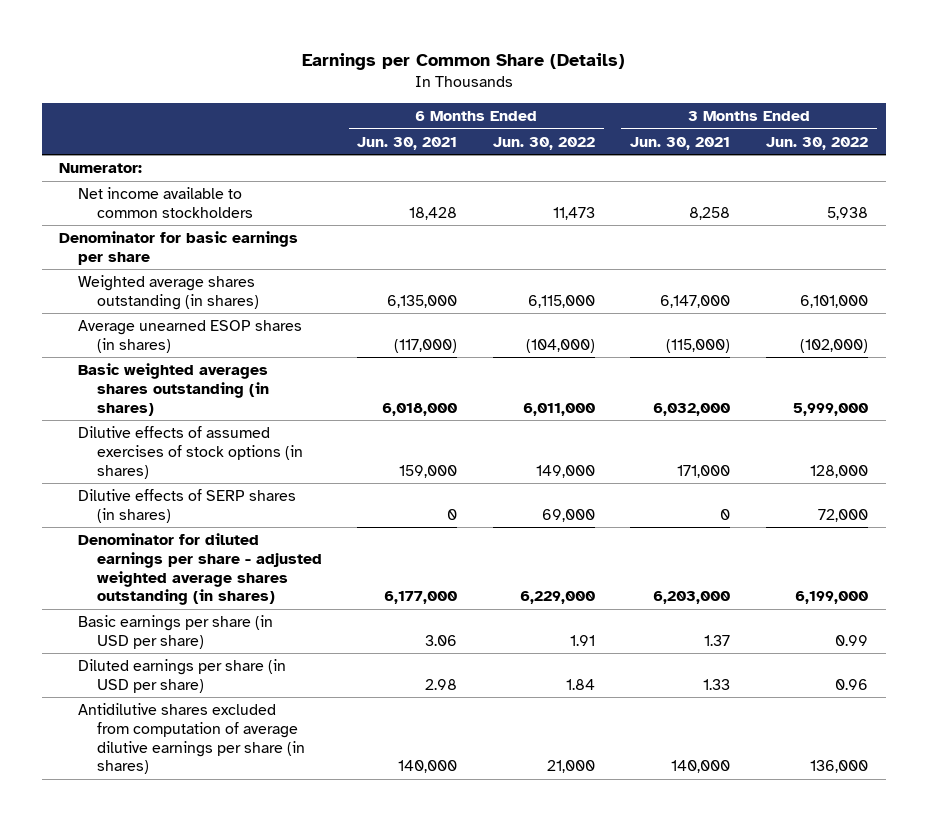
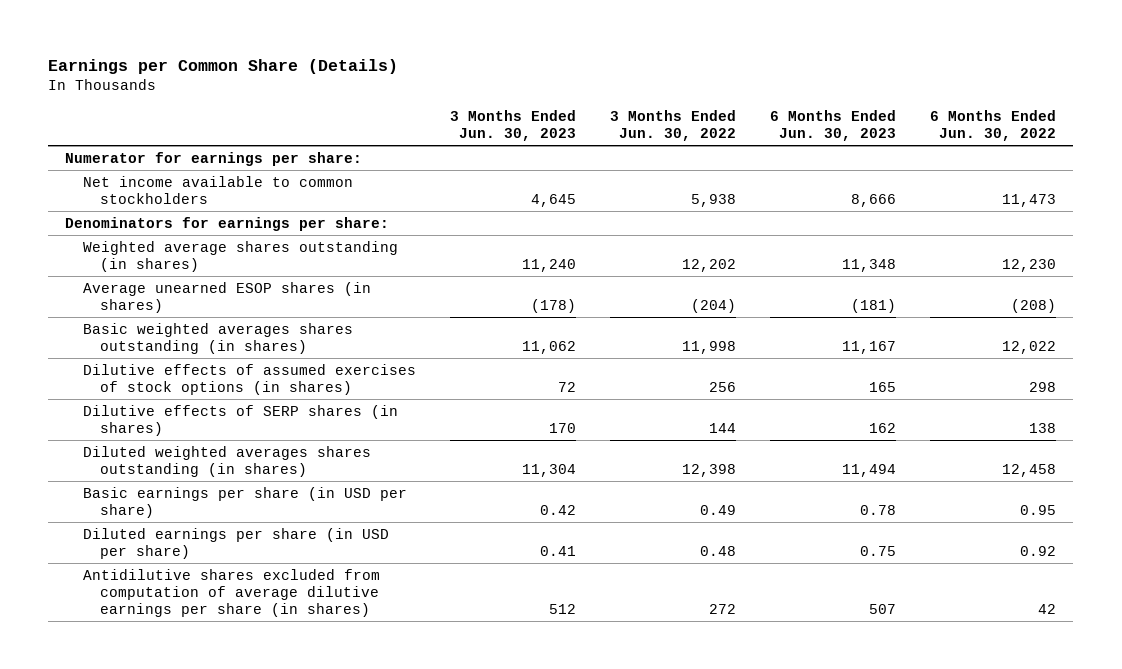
[357,136,458,150] Jun. 30, 2021 -> none
[630,136,731,150] Jun. 30, 2021 -> none
none -> [449,109,576,141] 3 Months Ended Jun. 30, 2023
none -> [770,109,897,141] 6 Months Ended Jun. 30, 2023
[59,163,143,174] Numerator: -> [65,151,363,166] Numerator for earnings per share:
[59,231,299,265] Denominator for basic earnings per share -> [65,216,390,231] Denominators for earnings per share:
[527,294,595,308] 6,115,000 -> [1002,258,1057,272] 12,230
[799,294,868,308] 6,101,000 -> [681,258,736,272] 12,202
[525,338,595,353] (104,000) -> [1011,298,1057,313] (208)
[799,338,868,353] (102,000) -> [690,298,736,313] (204)
[522,402,595,416] 6,011,000 -> [1002,340,1057,354] 12,022
[792,402,868,416] 5,999,000 -> [681,340,736,354] 11,998
[535,464,595,478] 149,000 -> [1029,381,1057,392] 298
[809,464,868,478] 128,000 -> [708,381,736,392] 256
[541,508,595,522] 69,000 -> [1029,422,1057,433] 138
[817,508,868,522] 72,000 -> [708,422,736,433] 144
[78,533,322,606] Denominator for diluted earnings per share - adjusted weighted average shares outstanding (in shares) -> [82,445,371,477] Diluted weighted averages shares outstanding (in shares)
[519,591,595,605] 6,229,000 -> [1002,463,1057,477] 12,458
[794,591,868,605] 6,199,000 -> [681,463,736,477] 12,398
[569,634,595,646] 1.91 -> [1020,504,1057,515] 0.95
[834,634,868,646] 0.99 -> [699,504,736,515] 0.49
[565,678,595,690] 1.84 -> [1020,545,1057,556] 0.92
[834,678,868,690] 0.96 -> [699,545,736,556] 0.48
[546,760,595,774] 21,000 -> [1038,603,1057,614] 42
[809,760,868,774] 136,000 -> [708,603,736,614] 272

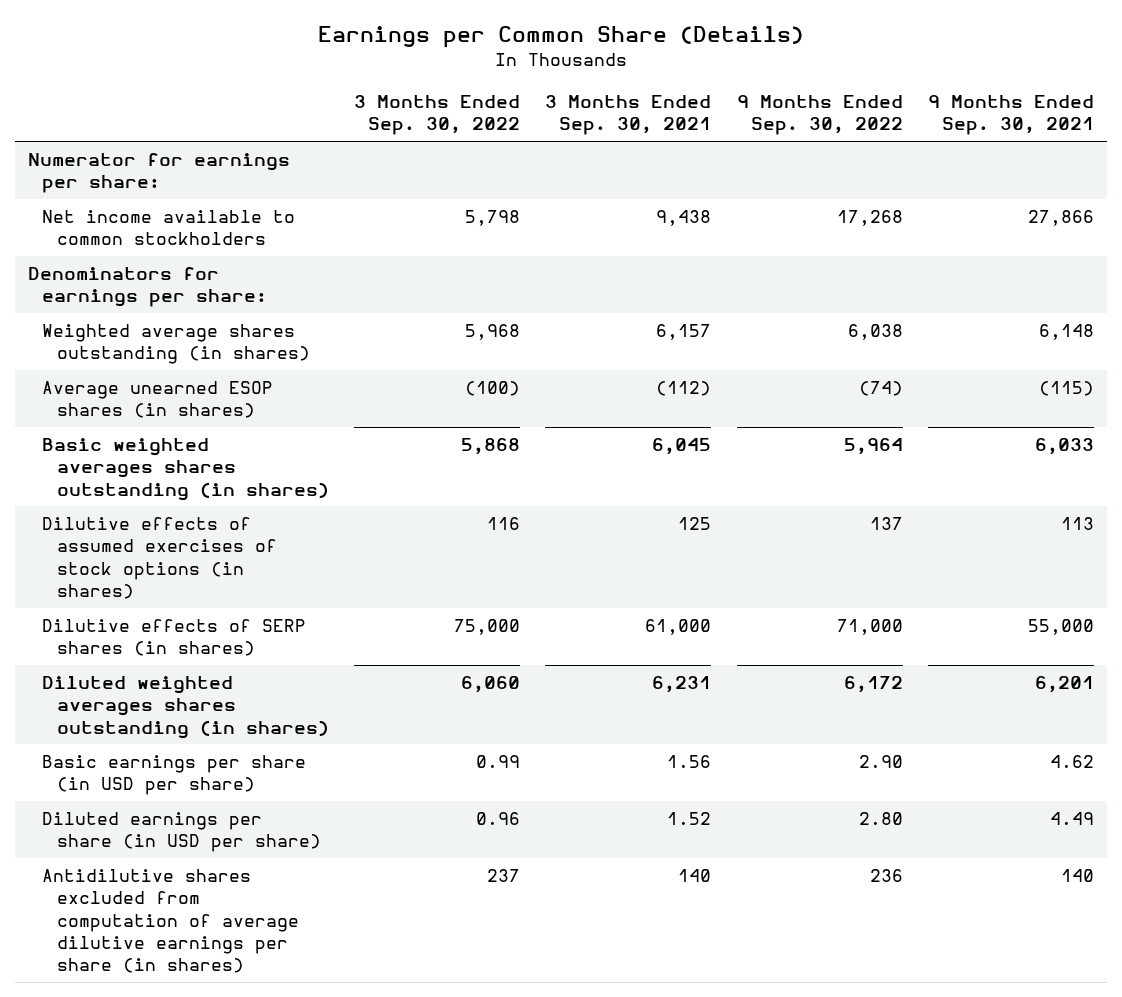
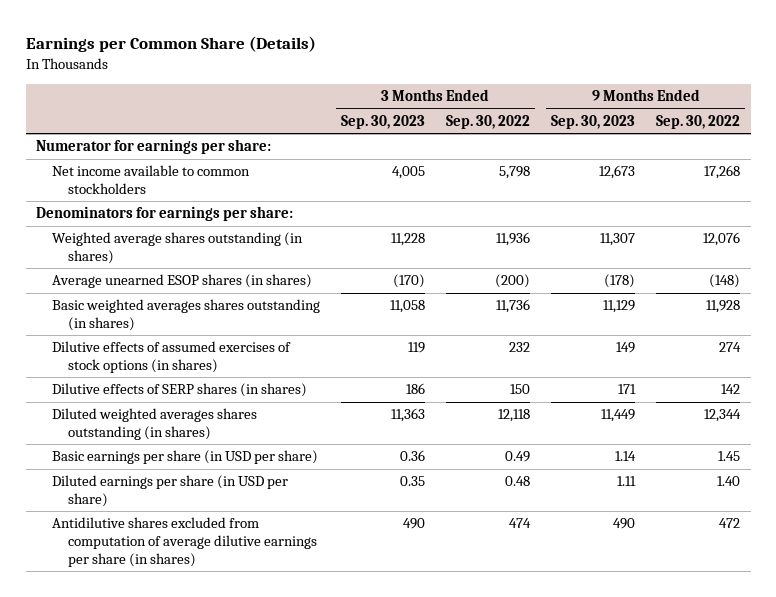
[545,95,712,136] 3 Months Ended Sep. 30, 2021 -> none
[928,95,1095,136] 9 Months Ended Sep. 30, 2021 -> none
none -> [340,114,425,129] Sep. 30, 2023
none -> [551,114,636,129] Sep. 30, 2023
[464,324,520,341] 5,968 -> [495,232,530,247] 11,936
[847,324,903,341] 6,038 -> [703,232,741,247] 12,076
[464,381,520,397] (100) -> [494,274,530,289] (200)
[858,381,903,397] (74) -> [709,274,741,289] (148)
[460,438,520,456] 5,868 -> [495,299,530,314] 11,736
[843,438,903,456] 5,964 -> [706,300,741,314] 11,928
[486,517,520,531] 116 -> [508,342,530,353] 232
[869,517,903,531] 137 -> [719,342,742,353] 274
[453,619,520,636] 75,000 -> [509,384,530,395] 150
[836,619,903,636] 71,000 -> [721,384,741,395] 142
[460,676,520,694] 6,060 -> [497,409,530,423] 12,118
[843,676,903,694] 6,172 -> [704,409,742,423] 12,344
[475,755,520,769] 0.99 -> [504,451,530,463] 0.49
[858,755,903,769] 2.90 -> [718,451,741,462] 1.45
[475,812,520,826] 0.96 -> [504,476,530,487] 0.48
[858,812,903,826] 2.80 -> [717,476,741,487] 1.40
[486,869,520,883] 237 -> [508,518,531,529] 474
[869,869,903,883] 236 -> [719,518,741,529] 472

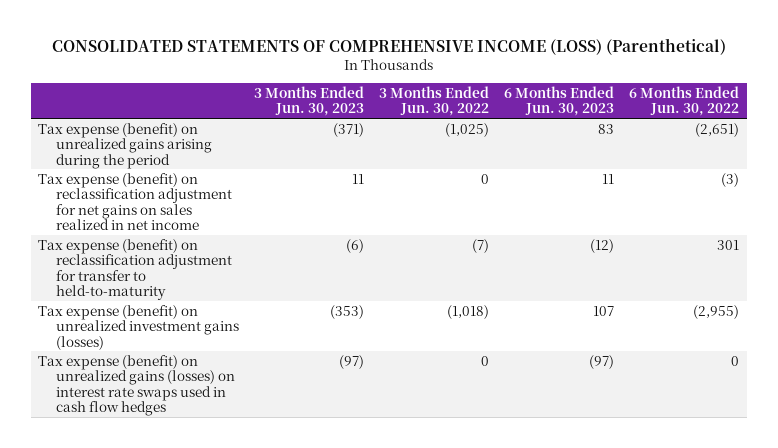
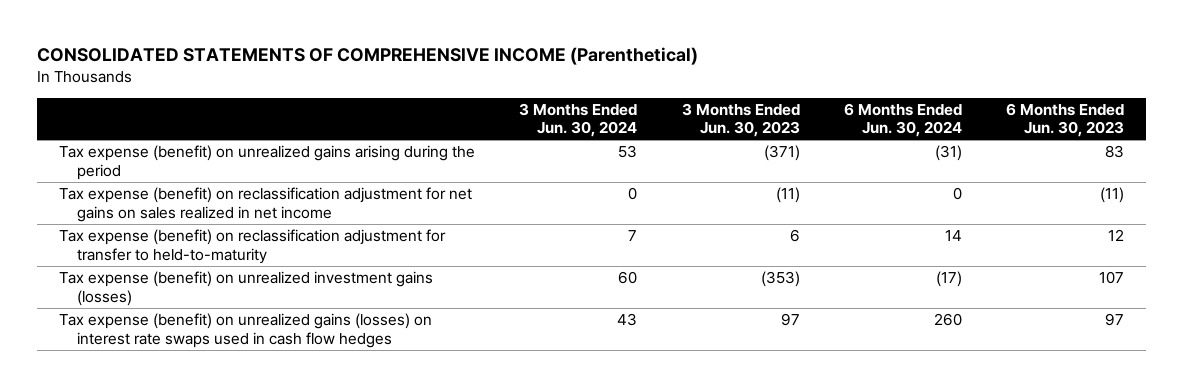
[51,37,726,55] CONSOLIDATED STATEMENTS OF COMPREHENSIVE INCOME (LOSS) (Parenthetical) -> [37,47,699,66] CONSOLIDATED STATEMENTS OF COMPREHENSIVE INCOME (Parenthetical)
[379,85,490,117] 3 Months Ended Jun. 30, 2022 -> none
[629,85,740,117] 6 Months Ended Jun. 30, 2022 -> none
none -> [519,102,638,138] 3 Months Ended Jun. 30, 2024
none -> [843,102,962,138] 6 Months Ended Jun. 30, 2024
[352,173,365,184] 11 -> [775,186,800,203] (11)
[602,173,615,184] 11 -> [1099,186,1124,203] (11)
[346,238,365,253] (6) -> [789,228,800,242] 6
[590,238,615,253] (12) -> [1107,228,1124,241] 12
[339,354,365,369] (97) -> [780,312,800,326] 97
[589,354,615,369] (97) -> [1104,312,1124,326] 97

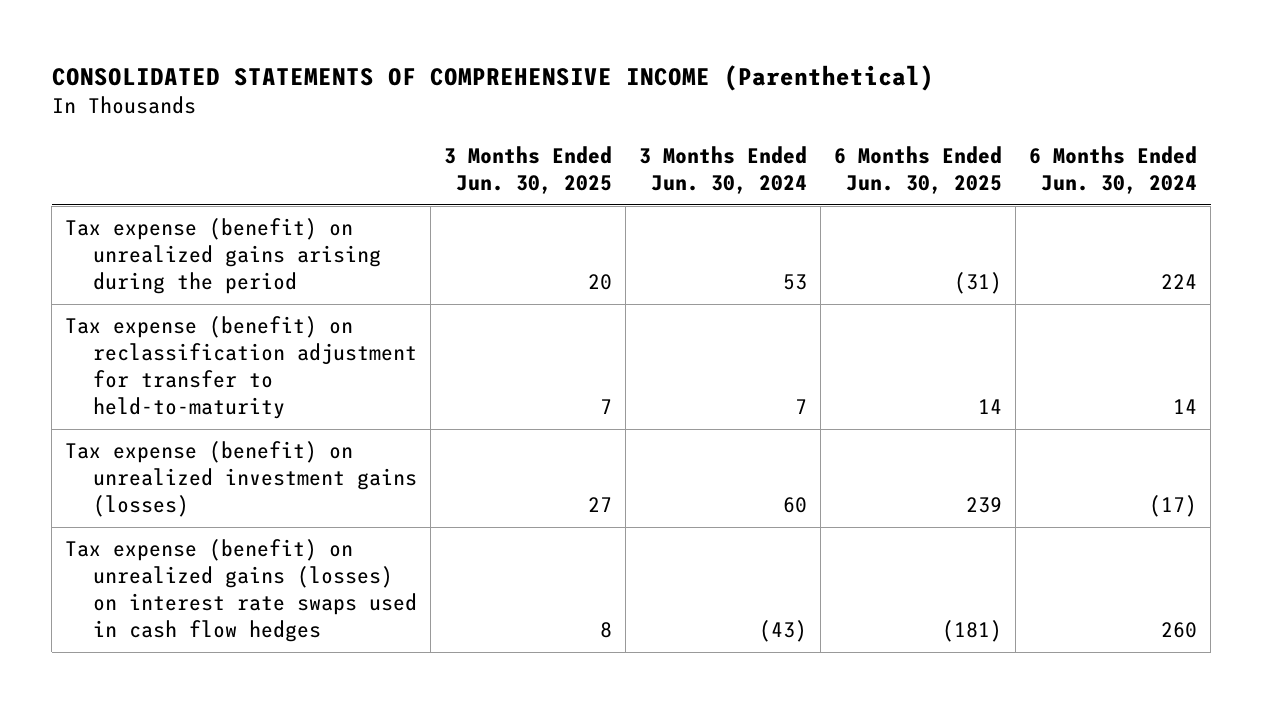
[681,102,800,138] 3 Months Ended Jun. 30, 2023 -> none
[1005,102,1124,138] 6 Months Ended Jun. 30, 2023 -> none
none -> [443,146,612,195] 3 Months Ended Jun. 30, 2025
none -> [834,146,1003,195] 6 Months Ended Jun. 30, 2025
[59,186,473,222] Tax expense (benefit) on reclassification adjustment for net gains on sales realized in net income -> none
[934,144,962,161] (31) -> [1161,274,1198,290] 224
[617,312,638,326] 43 -> [758,620,807,643] (43)

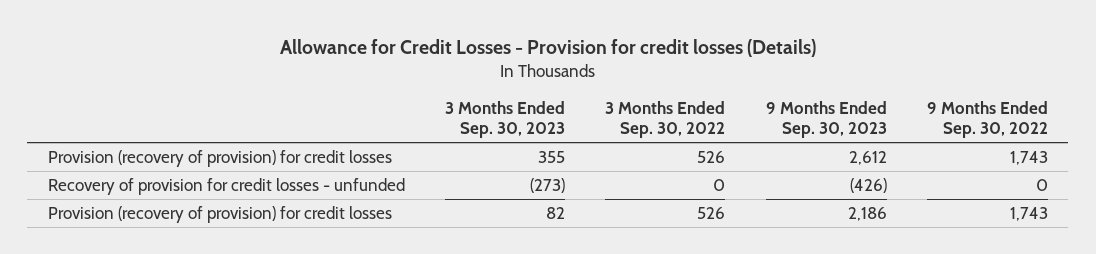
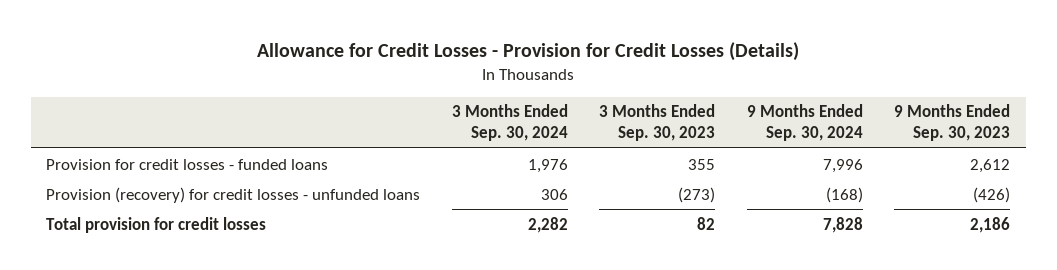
[279,38,816,57] Allowance for Credit Losses - Provision for credit losses (Details) -> [257,42,800,62] Allowance for Credit Losses - Provision for Credit Losses (Details)
[605,100,726,138] 3 Months Ended Sep. 30, 2022 -> none
[927,100,1049,138] 9 Months Ended Sep. 30, 2022 -> none
none -> [451,104,568,142] 3 Months Ended Sep. 30, 2024
none -> [746,104,863,142] 9 Months Ended Sep. 30, 2024
[47,150,392,168] Provision (recovery of provision) for credit losses -> [46,158,329,170] Provision for credit losses - funded loans
[47,178,405,196] Recovery of provision for credit losses - unfunded -> [46,186,421,203] Provision (recovery) for credit losses - unfunded loans
[47,206,392,224] Provision (recovery of provision) for credit losses -> [46,216,267,233] Total provision for credit losses

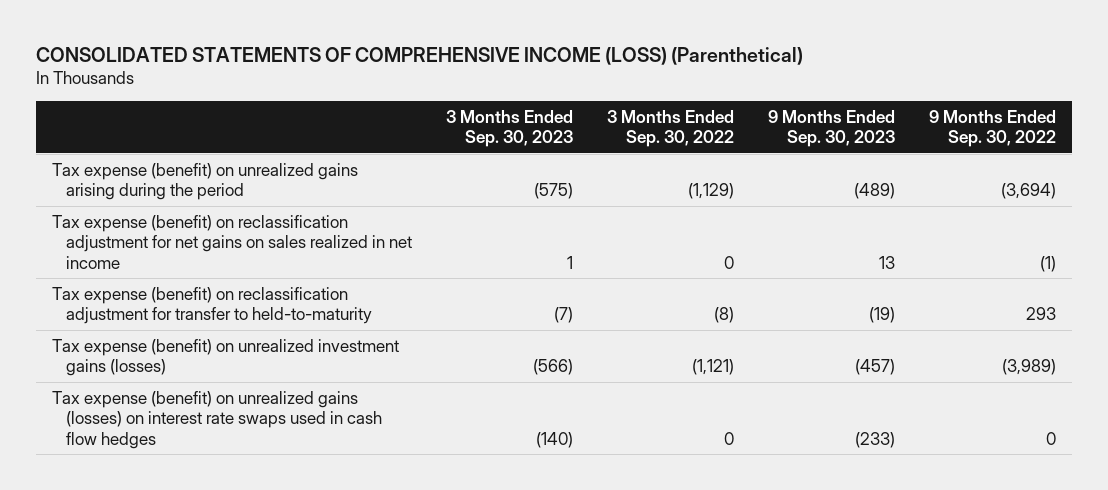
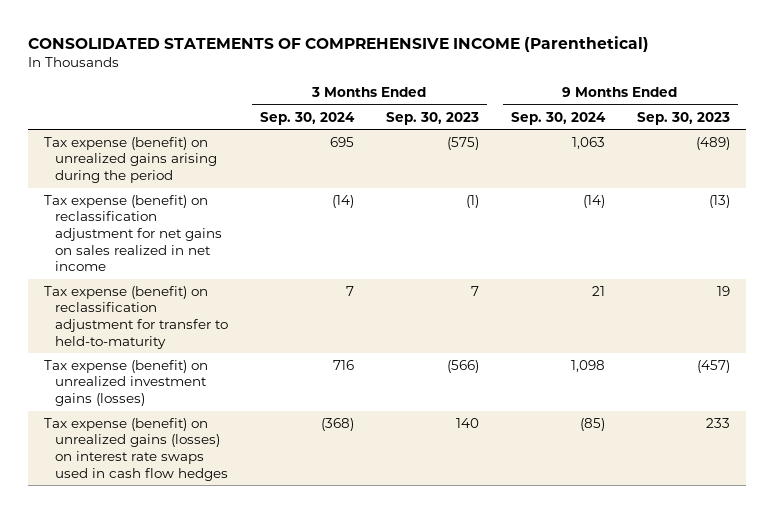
[35,46,803,65] CONSOLIDATED STATEMENTS OF COMPREHENSIVE INCOME (LOSS) (Parenthetical) -> [27,35,649,52] CONSOLIDATED STATEMENTS OF COMPREHENSIVE INCOME (Parenthetical)
[606,109,734,148] 3 Months Ended Sep. 30, 2022 -> none
[928,109,1056,148] 9 Months Ended Sep. 30, 2022 -> none
none -> [259,111,355,125] Sep. 30, 2024
none -> [510,111,606,125] Sep. 30, 2024
[567,255,574,269] 1 -> [465,194,479,208] (1)
[878,255,895,269] 13 -> [708,194,730,208] (13)
[554,307,574,324] (7) -> [470,285,479,296] 7
[868,307,895,324] (19) -> [716,285,730,296] 19
[536,431,574,448] (140) -> [455,417,479,428] 140
[854,431,895,448] (233) -> [705,417,730,428] 233

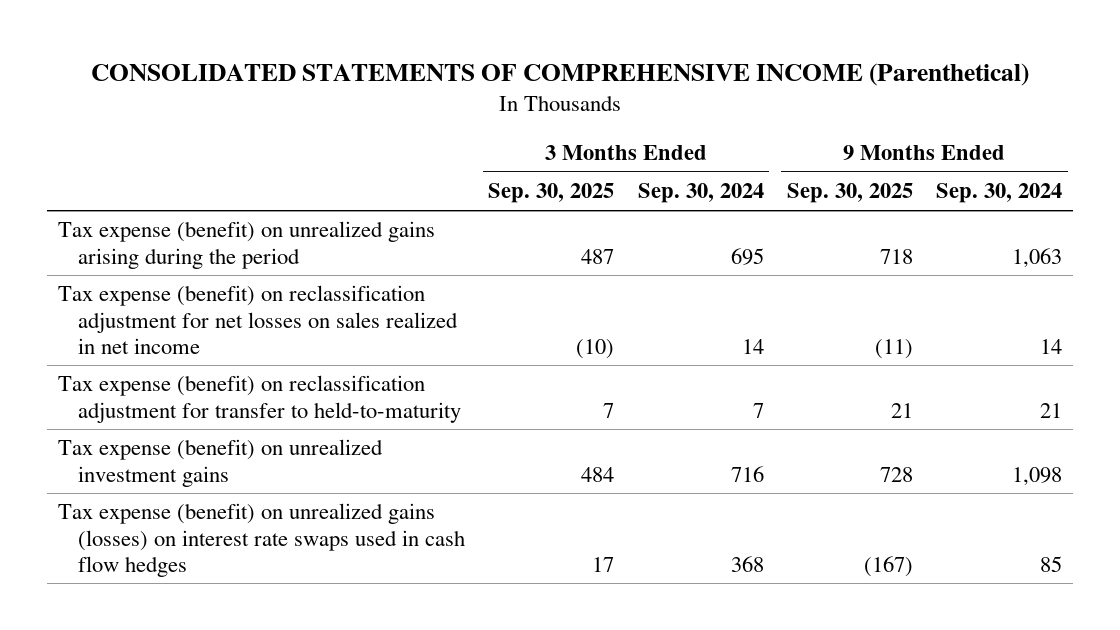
[385,111,479,125] Sep. 30, 2023 -> none
[636,111,730,125] Sep. 30, 2023 -> none
none -> [488,183,615,204] Sep. 30, 2025
none -> [786,183,913,204] Sep. 30, 2025
[43,194,222,272] Tax expense (benefit) on reclassification adjustment for net gains on sales realized in net income -> [58,285,459,354] Tax expense (benefit) on reclassification adjustment for net losses on sales realized in net income
[331,194,354,208] (14) -> [741,338,764,354] 14
[582,194,605,208] (14) -> [1039,338,1062,354] 14
[43,359,208,407] Tax expense (benefit) on unrealized investment gains (losses) -> [58,439,384,487] Tax expense (benefit) on unrealized investment gains
[320,417,354,431] (368) -> [730,555,764,572] 368
[579,417,605,431] (85) -> [1039,555,1062,572] 85

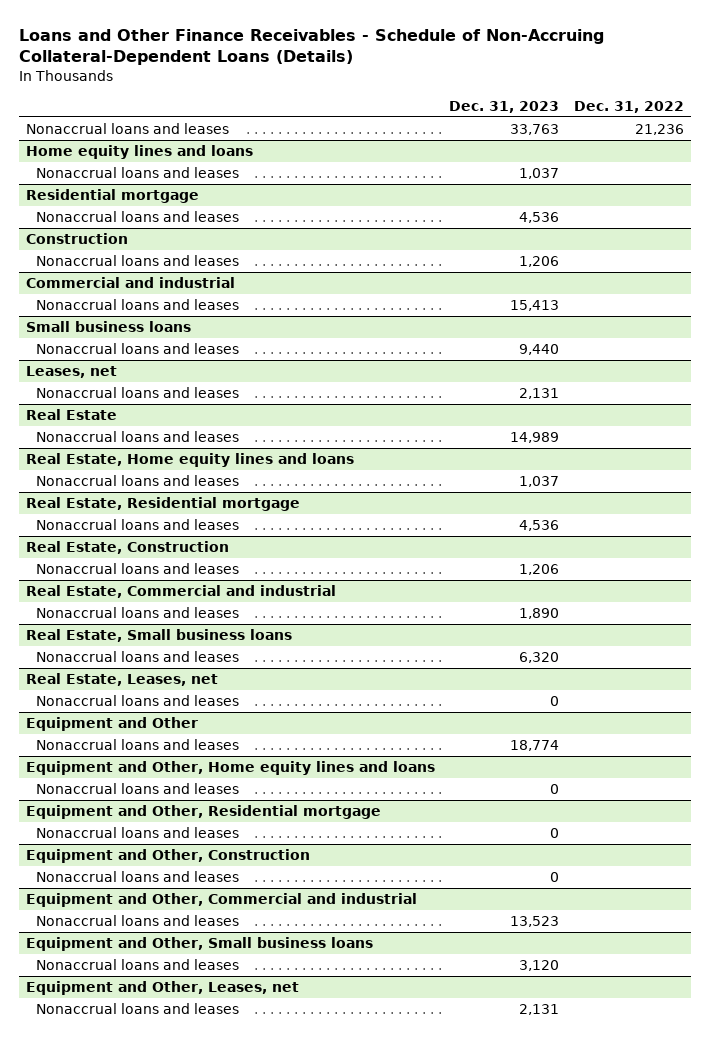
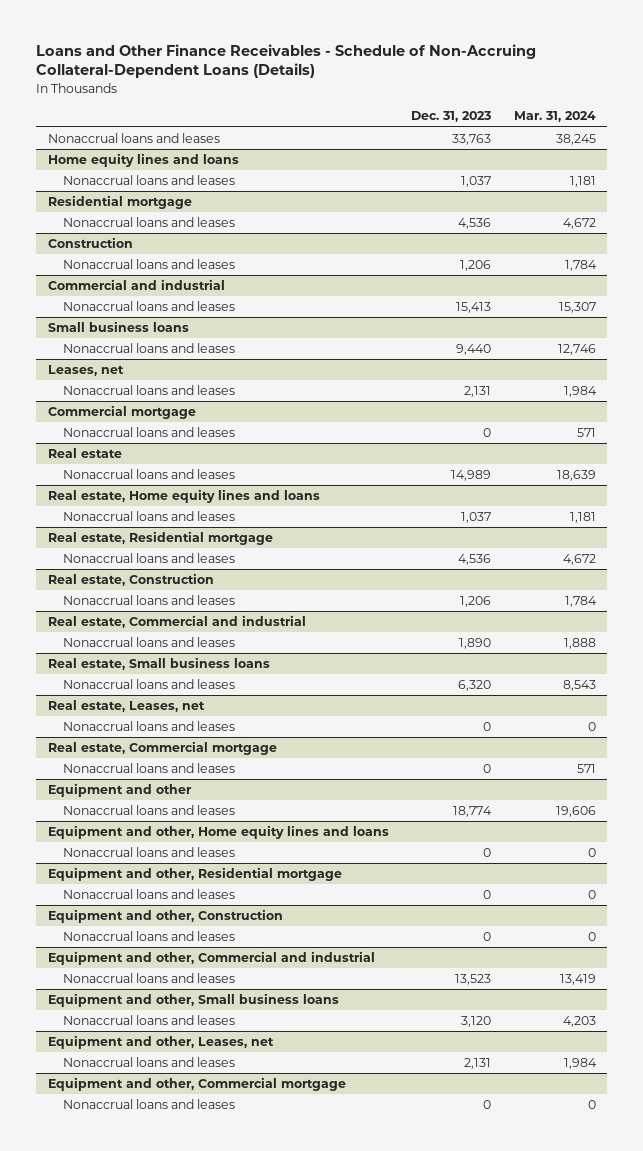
[573,100,684,113] Dec. 31, 2022 -> none
none -> [513,111,596,123] Mar. 31, 2024
none -> [47,405,196,420] Commercial mortgage
none -> [62,427,235,438] Nonaccrual loans and leases
[26,408,118,420] Real Estate -> [47,448,122,459] Real estate
[26,452,355,467] Real Estate, Home equity lines and loans -> [47,489,320,504] Real estate, Home equity lines and loans
[26,496,301,511] Real Estate, Residential mortgage -> [47,531,273,546] Real estate, Residential mortgage
[26,540,230,554] Real Estate, Construction -> [47,573,214,587] Real estate, Construction
[26,584,337,598] Real Estate, Commercial and industrial -> [47,615,306,629] Real estate, Commercial and industrial
[26,628,293,642] Real Estate, Small business loans -> [47,657,270,671] Real estate, Small business loans
[26,672,219,686] Real Estate, Leases, net -> [47,700,205,713] Real estate, Leases, net
none -> [47,741,277,756] Real estate, Commercial mortgage
none -> [62,763,235,774] Nonaccrual loans and leases
[26,716,199,731] Equipment and Other -> [47,783,192,798] Equipment and other
[26,760,436,775] Equipment and Other, Home equity lines and loans -> [47,825,389,840] Equipment and other, Home equity lines and loans
[26,804,382,819] Equipment and Other, Residential mortgage -> [47,867,342,882] Equipment and other, Residential mortgage
[26,848,311,863] Equipment and Other, Construction -> [47,909,283,924] Equipment and other, Construction
[26,892,418,907] Equipment and Other, Commercial and industrial -> [47,951,375,966] Equipment and other, Commercial and industrial
[26,936,374,951] Equipment and Other, Small business loans -> [47,993,339,1008] Equipment and other, Small business loans
[26,980,300,995] Equipment and Other, Leases, net -> [47,1035,274,1050] Equipment and other, Leases, net
none -> [47,1077,346,1092] Equipment and other, Commercial mortgage
none -> [62,1099,235,1110] Nonaccrual loans and leases

